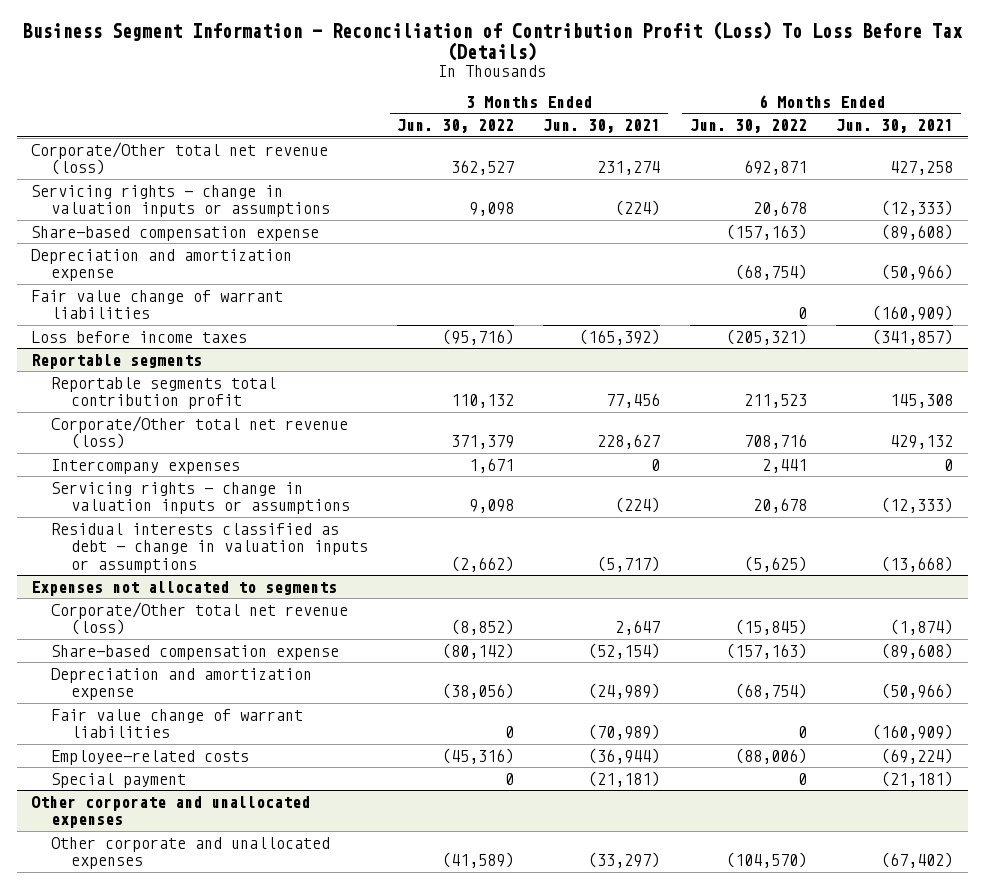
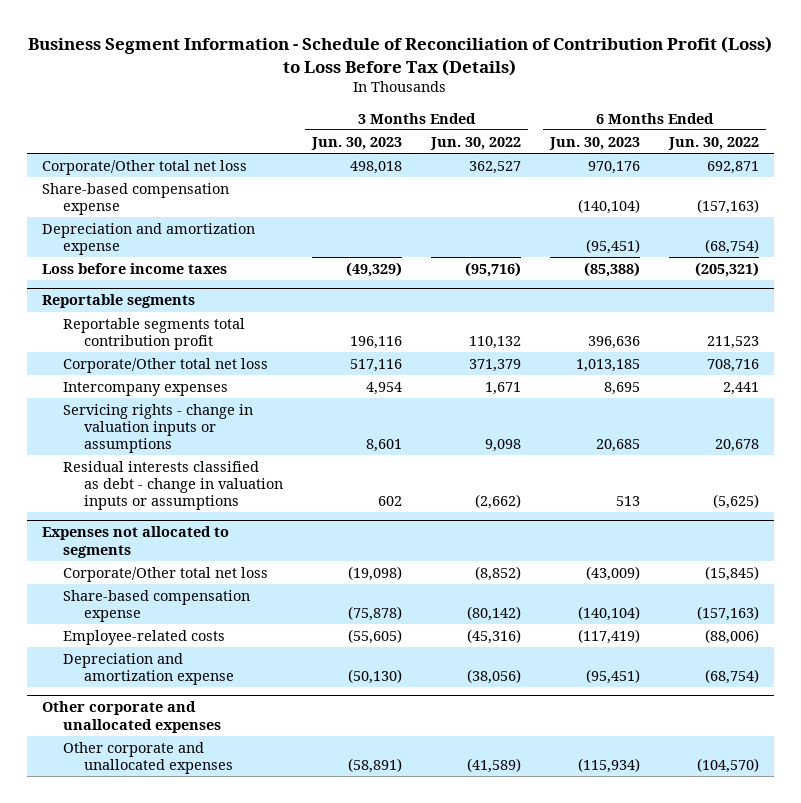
[22,20,964,61] Business Segment Information - Reconciliation of Contribution Profit (Loss) To Loss Before Tax (Details) -> [28,35,773,76] Business Segment Information - Schedule of Reconciliation of Contribution Profit (Loss) to Loss Before Tax (Details)
[543,119,661,134] Jun. 30, 2021 -> none
[836,119,954,134] Jun. 30, 2021 -> none
none -> [311,136,403,150] Jun. 30, 2023
none -> [549,136,641,150] Jun. 30, 2023
[31,184,330,218] Servicing rights - change in valuation inputs or assumptions -> none
[31,141,329,176] Corporate/Other total net revenue (loss) -> [41,159,247,175] Corporate/Other total net loss
[31,289,284,320] Fair value change of warrant liabilities -> none
[50,415,348,450] Corporate/Other total net revenue (loss) -> [62,357,268,373] Corporate/Other total net loss
[50,601,348,636] Corporate/Other total net revenue (loss) -> [62,566,268,582] Corporate/Other total net loss
[50,708,303,739] Fair value change of warrant liabilities -> none
[50,772,186,788] Special payment -> none
[50,667,312,701] Depreciation and amortization expense -> [62,652,235,686] Depreciation and amortization expense

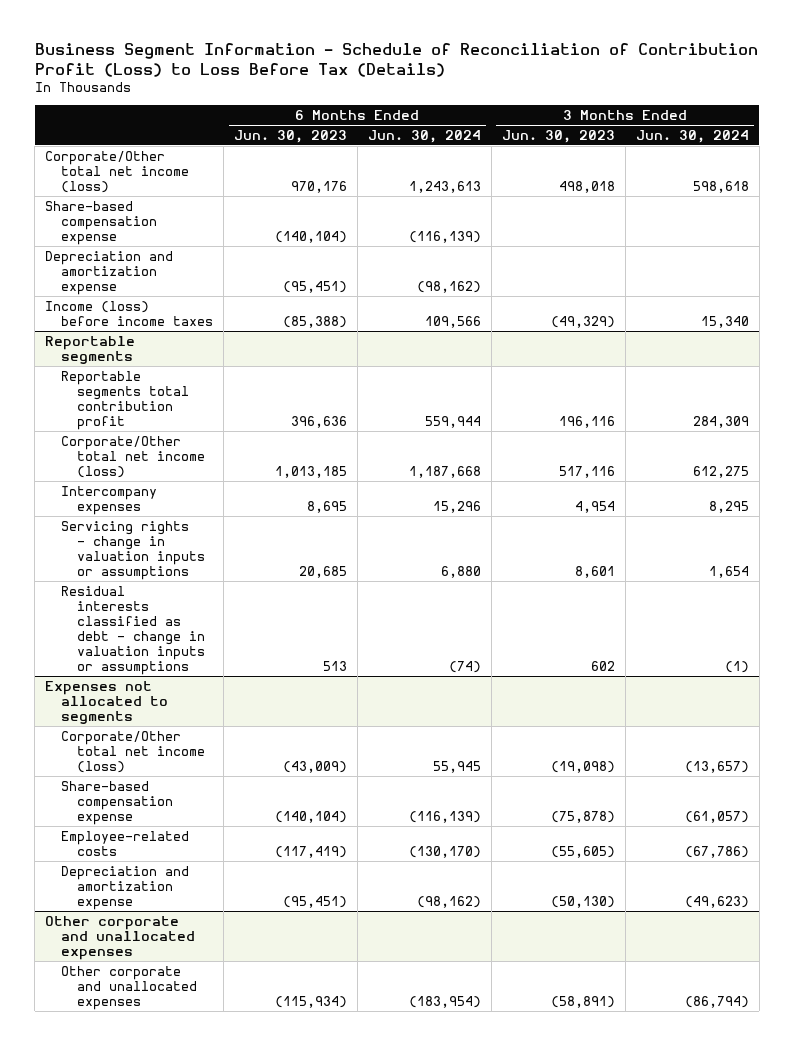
[430,136,522,150] Jun. 30, 2022 -> none
[668,136,760,150] Jun. 30, 2022 -> none
none -> [367,129,481,143] Jun. 30, 2024
none -> [635,129,749,143] Jun. 30, 2024
[41,159,247,175] Corporate/Other total net loss -> [45,150,190,194] Corporate/Other total net income (loss)
[41,262,227,274] Loss before income taxes -> [45,300,214,326] Income (loss) before income taxes
[62,357,268,373] Corporate/Other total net loss -> [61,435,205,479] Corporate/Other total net income (loss)
[62,566,268,582] Corporate/Other total net loss -> [61,730,205,774] Corporate/Other total net income (loss)

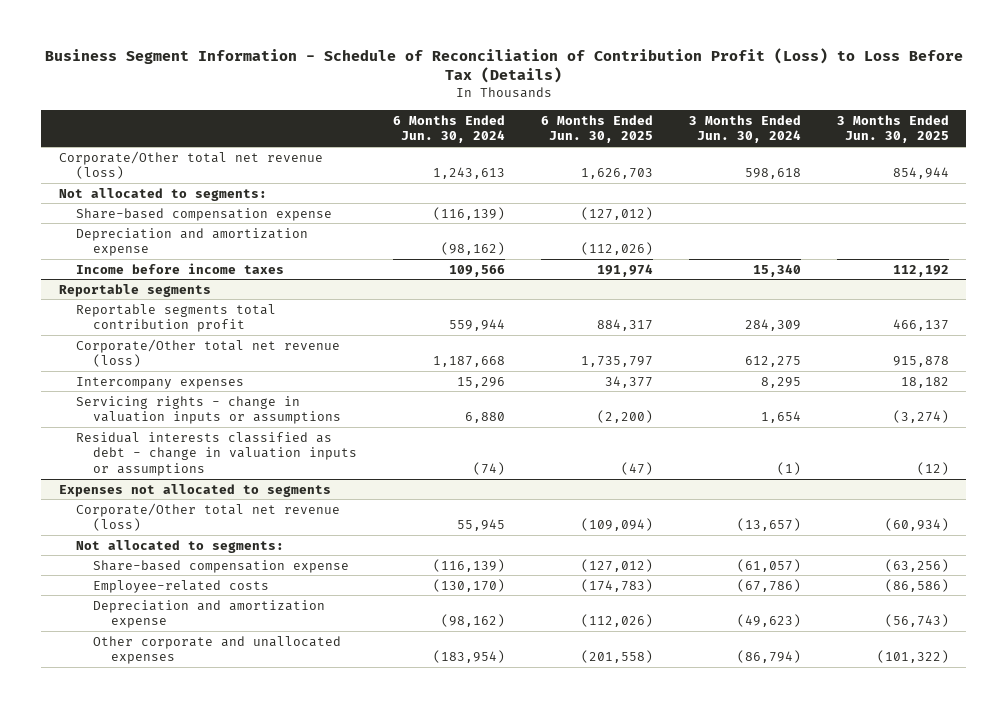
[233,129,347,143] Jun. 30, 2023 -> none
[501,129,615,143] Jun. 30, 2023 -> none
none -> [540,114,653,144] 6 Months Ended Jun. 30, 2025
none -> [836,114,949,144] 3 Months Ended Jun. 30, 2025
[45,150,190,194] Corporate/Other total net income (loss) -> [58,150,323,180] Corporate/Other total net revenue (loss)
none -> [58,187,267,201] Not allocated to segments:
[45,300,214,326] Income (loss) before income taxes -> [76,262,285,274] Income before income taxes
[61,435,205,479] Corporate/Other total net income (loss) -> [76,338,341,368] Corporate/Other total net revenue (loss)
[61,730,205,774] Corporate/Other total net income (loss) -> [76,502,341,532] Corporate/Other total net revenue (loss)
none -> [76,539,285,553] Not allocated to segments:
[45,915,196,961] Other corporate and unallocated expenses -> none

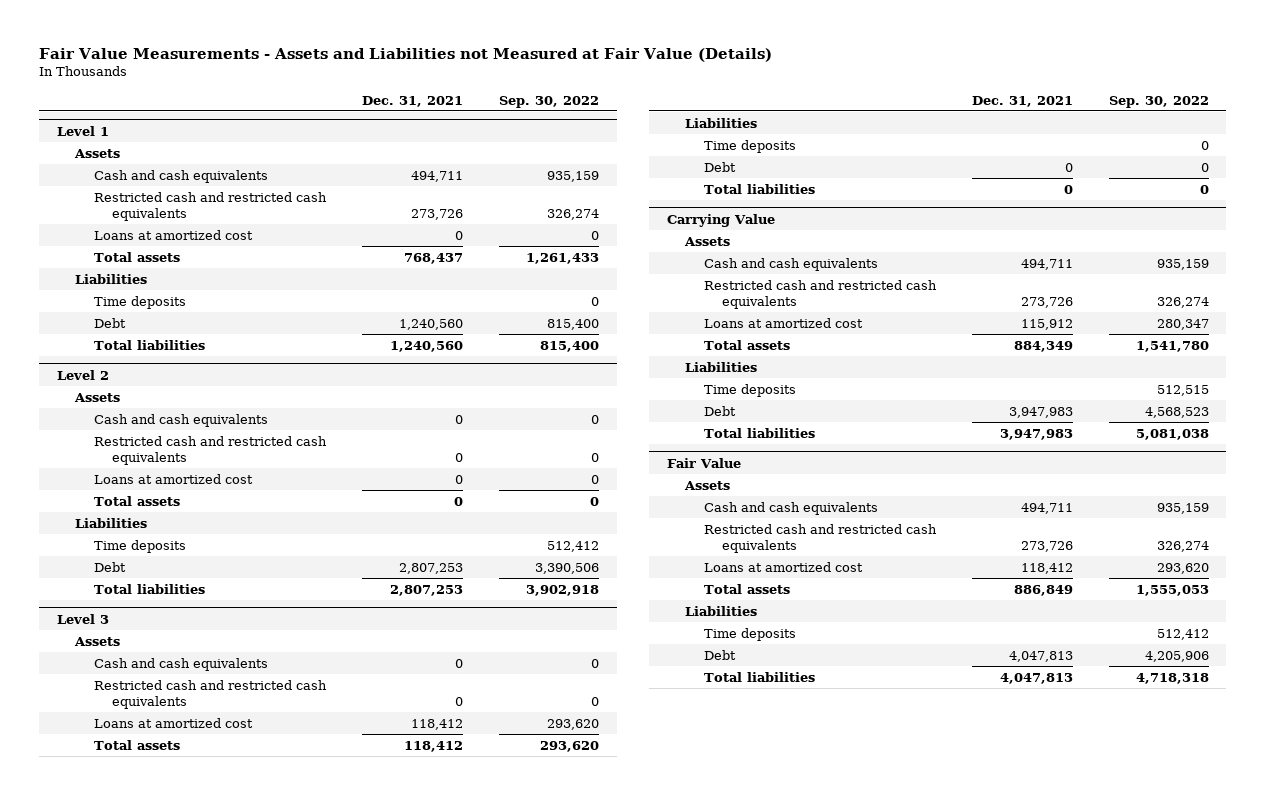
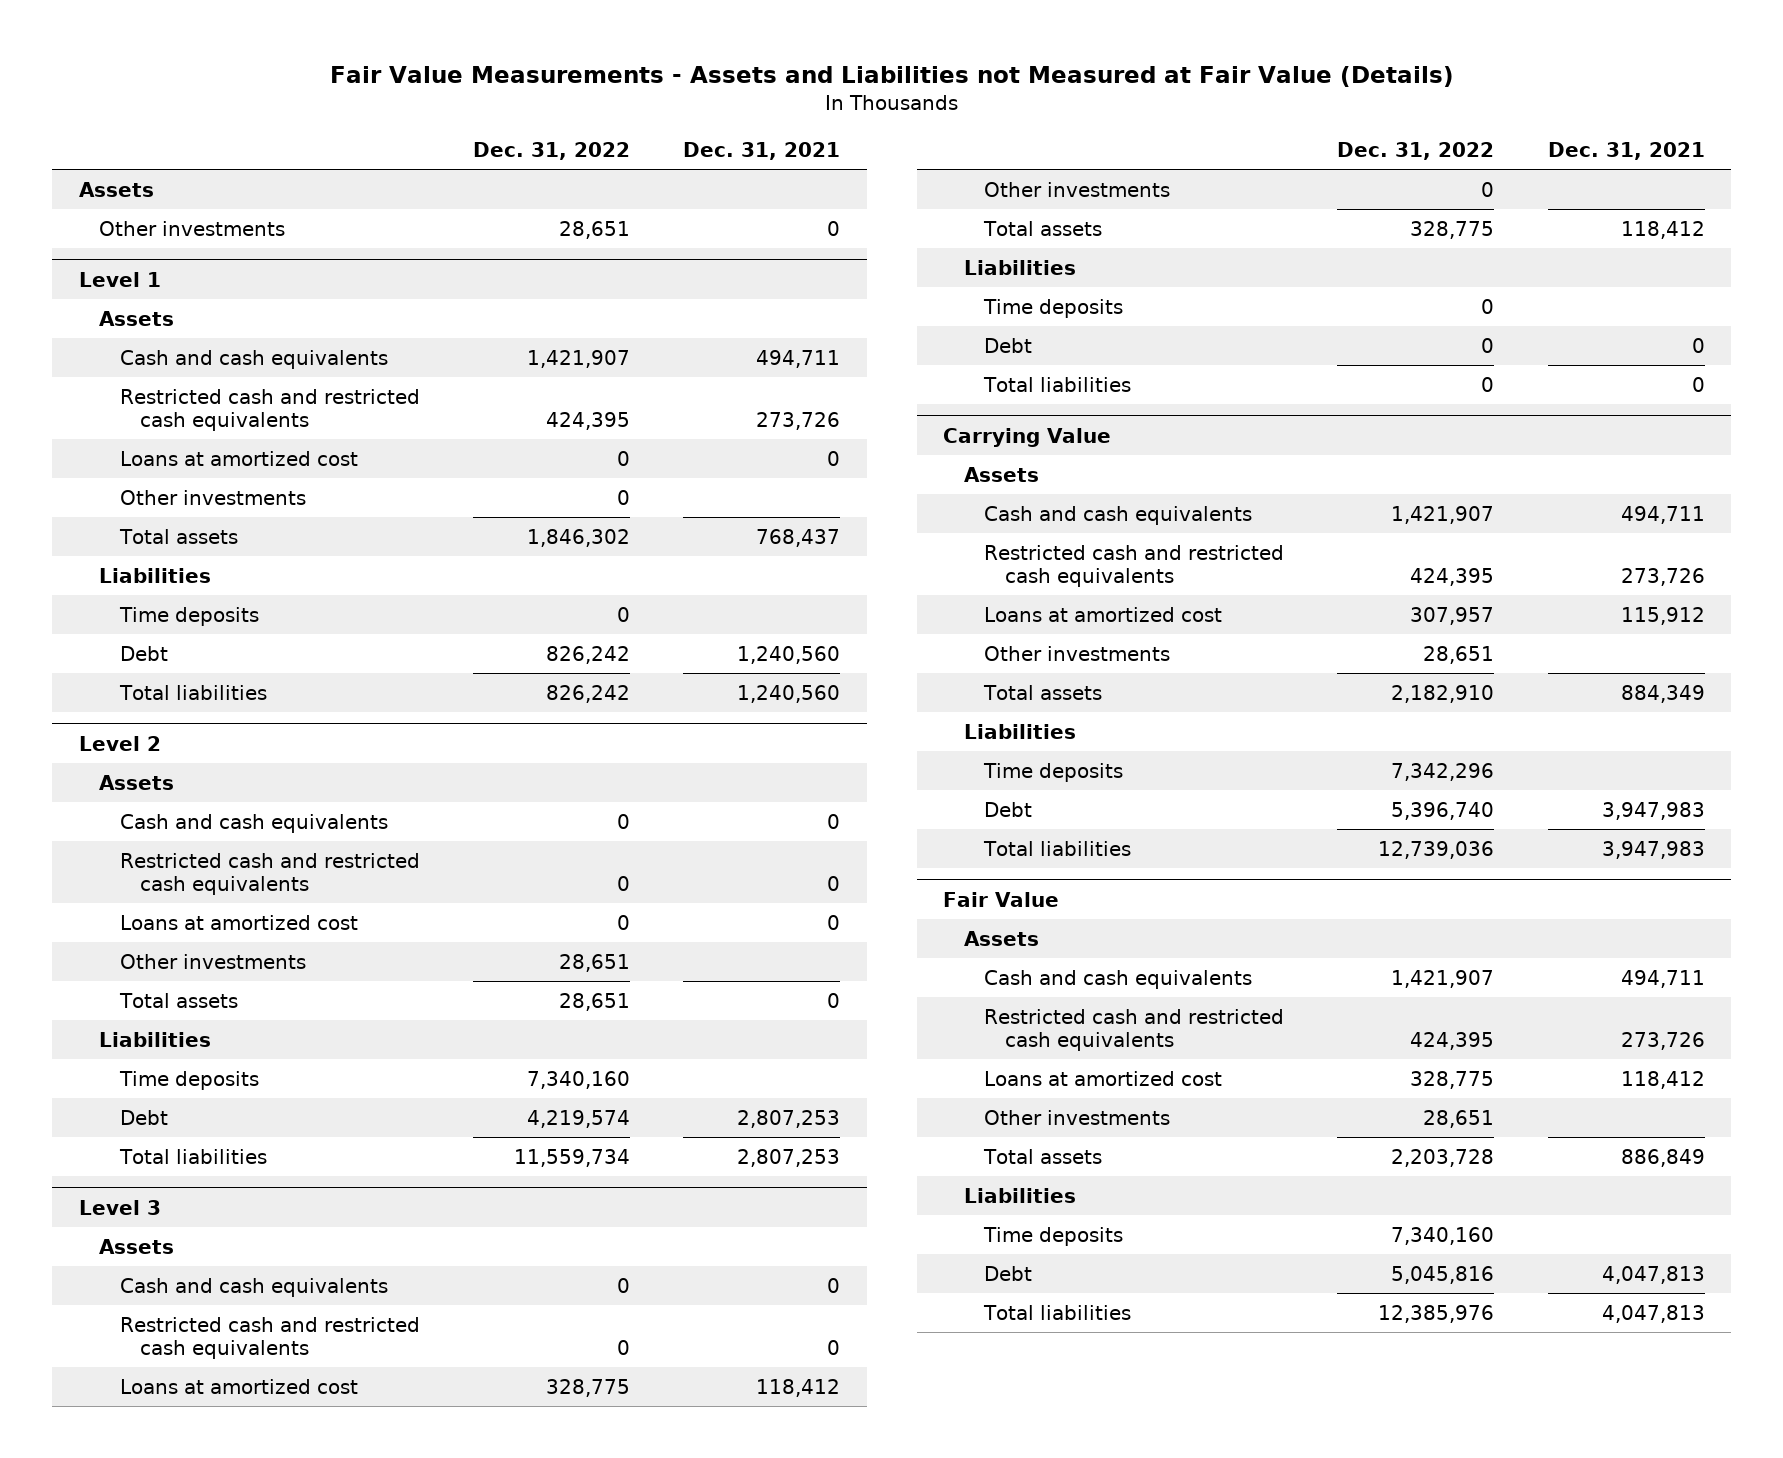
[498,95,599,108] Sep. 30, 2022 -> none
none -> [472,142,630,161] Dec. 31, 2022
none -> [78,181,154,197] Assets
none -> [99,220,286,236] Other investments
none -> [119,489,306,505] Other investments
none -> [119,953,306,969] Other investments
none -> [984,181,1171,197] Other investments
none -> [984,645,1171,661] Other investments
none -> [984,1109,1171,1125] Other investments

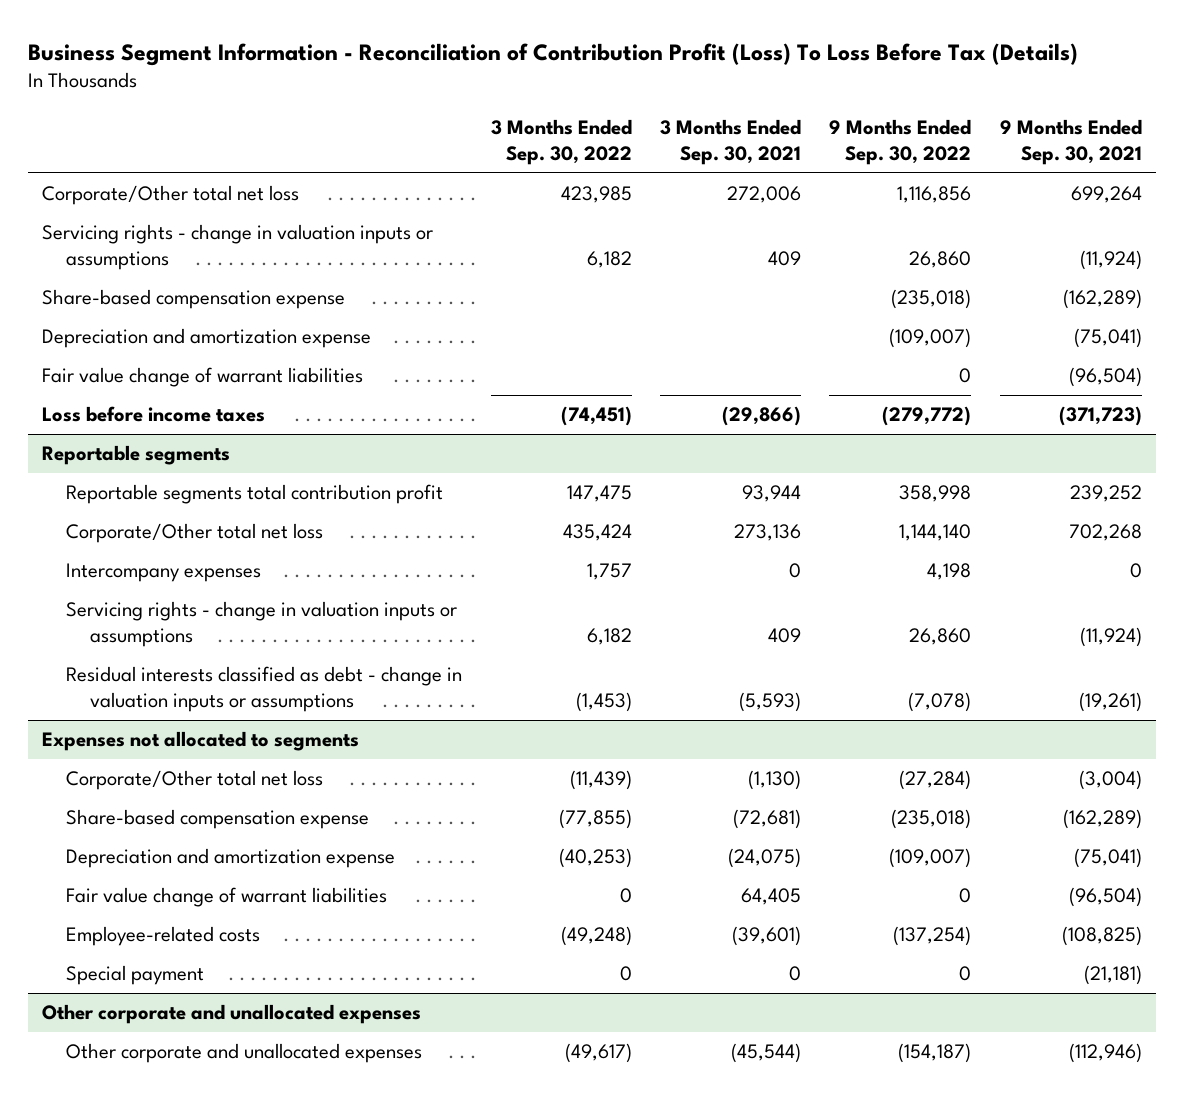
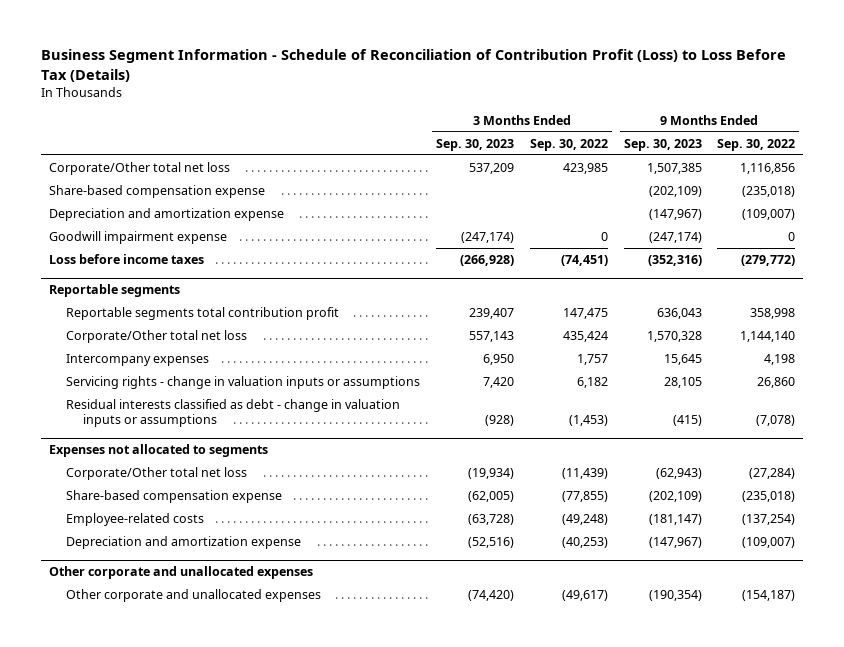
[28,42,1079,66] Business Segment Information - Reconciliation of Contribution Profit (Loss) To Loss Before Tax (Details) -> [40,49,786,82] Business Segment Information - Schedule of Reconciliation of Contribution Profit (Loss) to Loss Before Tax (Details)
[659,119,801,165] 3 Months Ended Sep. 30, 2021 -> none
[999,119,1142,165] 9 Months Ended Sep. 30, 2021 -> none
none -> [435,138,514,151] Sep. 30, 2023
none -> [623,138,702,151] Sep. 30, 2023
[42,224,434,271] Servicing rights - change in valuation inputs or assumptions -> none
[42,367,364,388] Fair value change of warrant liabilities -> none
none -> [48,230,227,244] Goodwill impairment expense
[66,887,388,908] Fair value change of warrant liabilities -> none
[66,965,205,986] Special payment -> none
[66,848,396,869] Depreciation and amortization expense -> [65,535,301,549] Depreciation and amortization expense

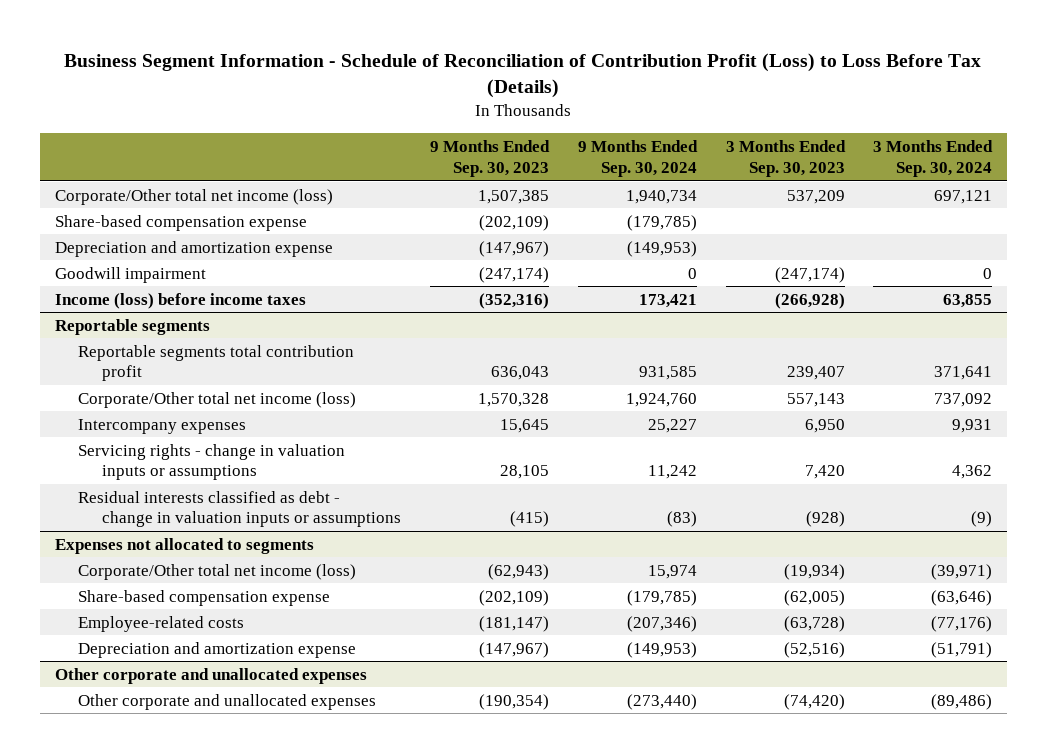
[529,138,608,151] Sep. 30, 2022 -> none
[717,138,796,151] Sep. 30, 2022 -> none
none -> [577,140,698,177] 9 Months Ended Sep. 30, 2024
none -> [873,140,994,177] 3 Months Ended Sep. 30, 2024
[48,161,230,175] Corporate/Other total net loss -> [54,188,333,205] Corporate/Other total net income (loss)
[48,230,227,244] Goodwill impairment expense -> [54,266,206,283] Goodwill impairment
[48,253,204,264] Loss before income taxes -> [54,292,306,309] Income (loss) before income taxes
[65,329,247,343] Corporate/Other total net loss -> [78,391,357,408] Corporate/Other total net income (loss)
[65,466,247,480] Corporate/Other total net loss -> [78,563,357,580] Corporate/Other total net income (loss)

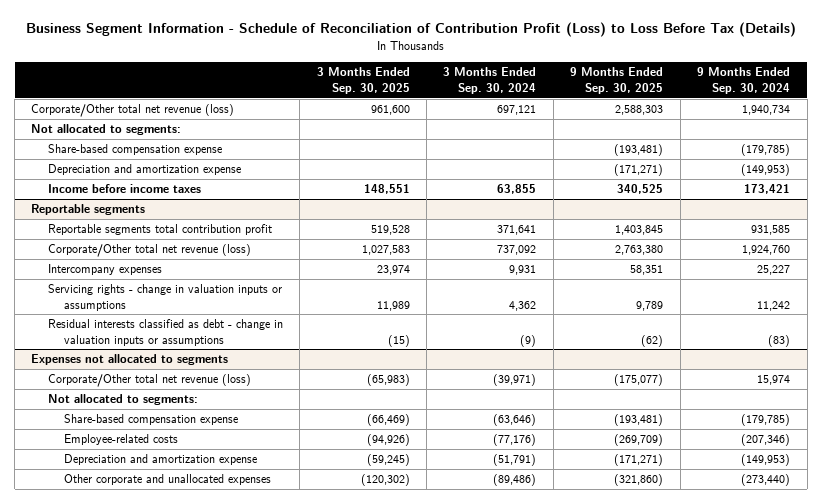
[429,140,550,177] 9 Months Ended Sep. 30, 2023 -> none
[725,140,846,177] 3 Months Ended Sep. 30, 2023 -> none
none -> [316,67,410,94] 3 Months Ended Sep. 30, 2025
none -> [570,67,664,94] 9 Months Ended Sep. 30, 2025
[54,188,333,205] Corporate/Other total net income (loss) -> [31,104,235,118] Corporate/Other total net revenue (loss)
none -> [31,124,182,136] Not allocated to segments:
[54,266,206,283] Goodwill impairment -> none
[54,292,306,309] Income (loss) before income taxes -> [47,184,201,194] Income before income taxes
[78,391,357,408] Corporate/Other total net income (loss) -> [47,244,251,258] Corporate/Other total net revenue (loss)
[78,563,357,580] Corporate/Other total net income (loss) -> [47,374,251,388] Corporate/Other total net revenue (loss)
none -> [47,394,198,406] Not allocated to segments:
[54,667,367,684] Other corporate and unallocated expenses -> none

